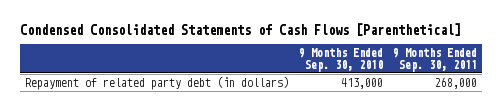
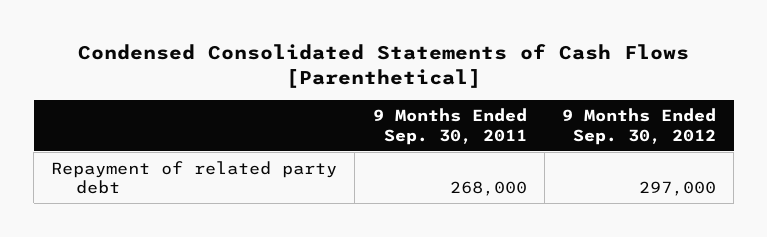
[298,47,383,72] 9 Months Ended Sep. 30, 2010 -> none
none -> [562,108,717,145] 9 Months Ended Sep. 30, 2012
[24,75,289,90] Repayment of related party debt (in dollars) -> [51,160,338,195] Repayment of related party debt

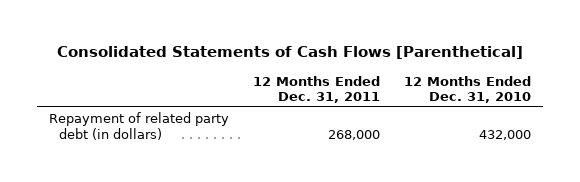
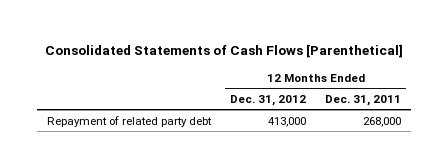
[403,75,531,104] 12 Months Ended Dec. 31, 2010 -> none
none -> [229,94,306,106] Dec. 31, 2012
[49,112,230,140] Repayment of related party debt (in dollars) -> [46,115,212,127] Repayment of related party debt

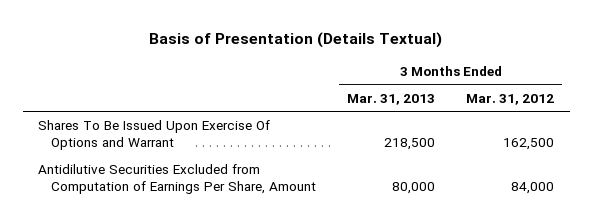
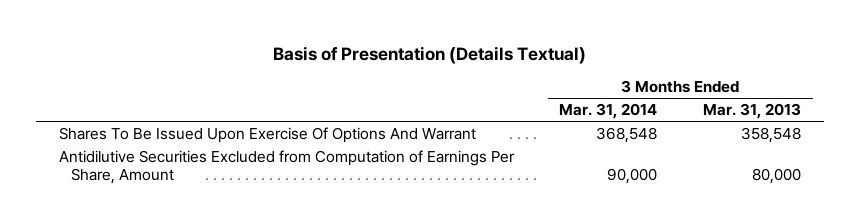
[466,93,555,105] Mar. 31, 2012 -> none
none -> [559,103,658,120] Mar. 31, 2014
[38,120,271,151] Shares To Be Issued Upon Exercise Of Options and Warrant -> [58,127,476,144] Shares To Be Issued Upon Exercise Of Options And Warrant
[383,138,435,151] 218,500 -> [741,127,802,144] 358,548

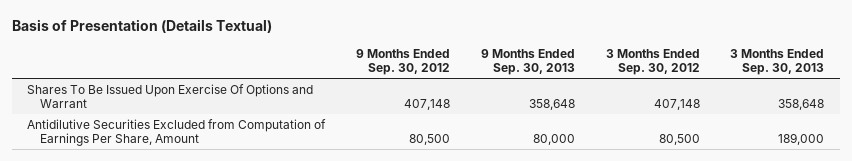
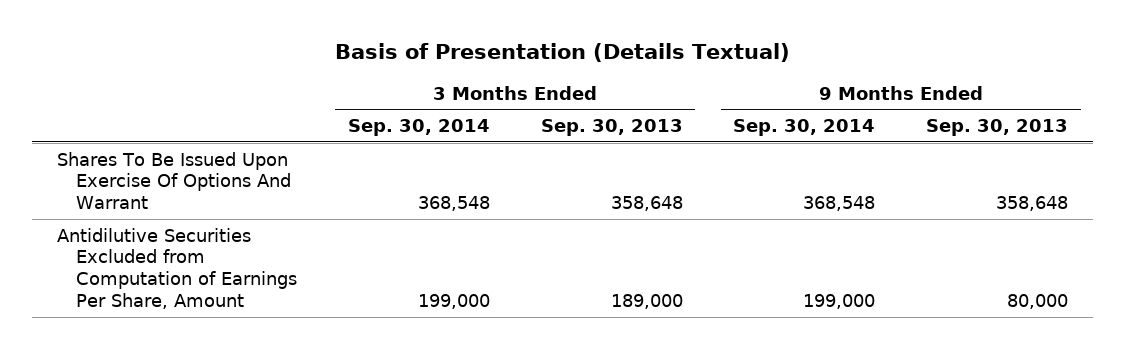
[356,49,451,76] 9 Months Ended Sep. 30, 2012 -> none
[605,49,700,76] 3 Months Ended Sep. 30, 2012 -> none
none -> [348,119,491,137] Sep. 30, 2014
none -> [733,119,876,137] Sep. 30, 2014
[27,83,314,109] Shares To Be Issued Upon Exercise Of Options and Warrant -> [56,151,292,210] Shares To Be Issued Upon Exercise Of Options And Warrant

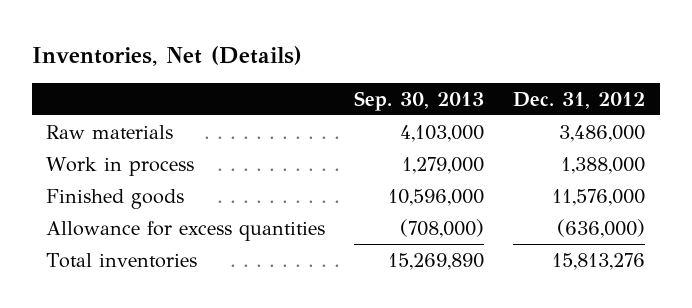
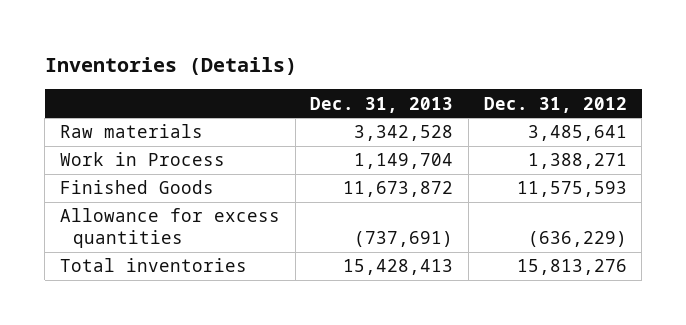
[31,46,302,67] Inventories, Net (Details) -> [44,56,297,75] Inventories (Details)
[354,90,485,111] Sep. 30, 2013 -> none
none -> [310,96,454,113] Dec. 31, 2013
[559,124,646,142] 3,486,000 -> [527,125,627,142] 3,485,641
[46,156,195,176] Work in process -> [59,152,225,167] Work in Process
[561,156,646,174] 1,388,000 -> [527,153,627,170] 1,388,271
[46,188,185,209] Finished goods -> [59,180,214,195] Finished Goods
[552,188,646,206] 11,576,000 -> [516,181,627,198] 11,575,593
[557,218,646,238] (636,000) -> [527,231,627,248] (636,229)

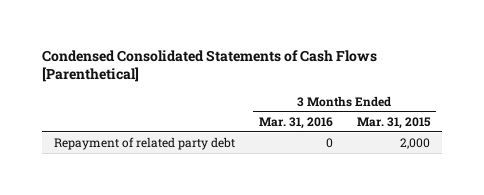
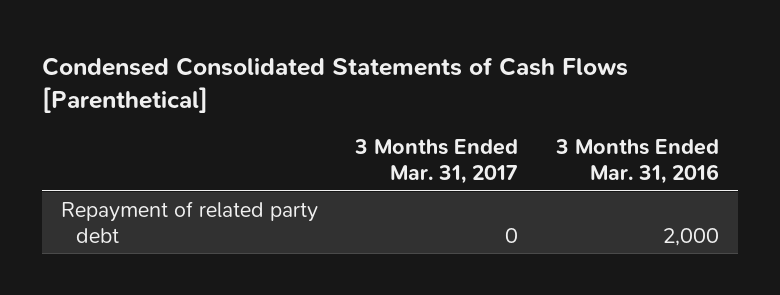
[356,116,431,129] Mar. 31, 2015 -> none
none -> [354,139,519,185] 3 Months Ended Mar. 31, 2017
[325,138,333,149] 0 -> [663,227,720,246] 2,000

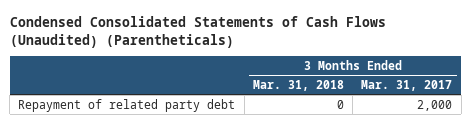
[41,56,628,114] Condensed Consolidated Statements of Cash Flows [Parenthetical] -> [9,16,386,49] Condensed Consolidated Statements of Cash Flows (Unaudited) (Parentheticals)
[555,139,720,185] 3 Months Ended Mar. 31, 2016 -> none
none -> [252,80,344,92] Mar. 31, 2018
[505,227,519,243] 0 -> [417,99,453,111] 2,000

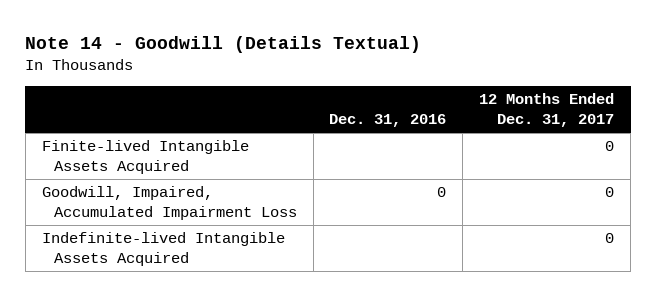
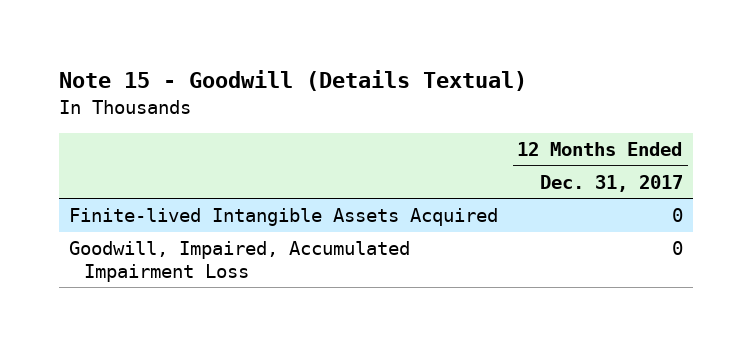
[25,36,422,54] Note 14 - Goodwill (Details Textual) -> [58,70,527,92] Note 15 - Goodwill (Details Textual)
[329,114,447,128] Dec. 31, 2016 -> none
[41,232,285,267] Indefinite-lived Intangible Assets Acquired -> none

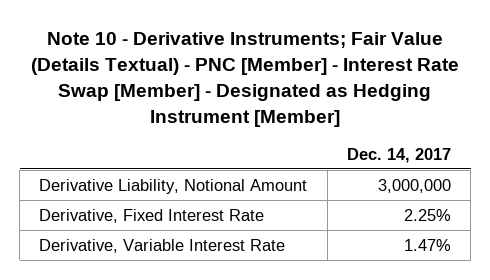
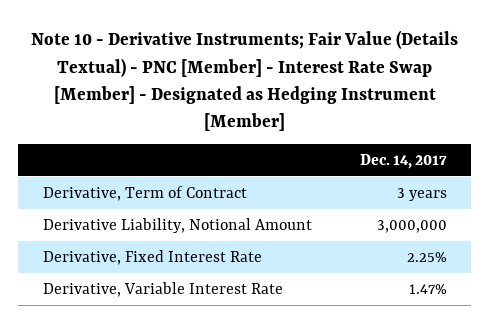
none -> [42,185,247,201] Derivative, Term of Contract

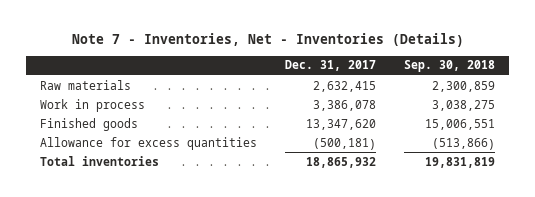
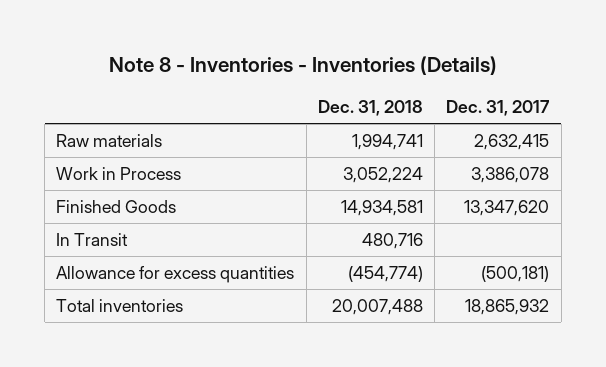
[71,33,464,48] Note 7 - Inventories, Net - Inventories (Details) -> [108,55,497,75] Note 8 - Inventories - Inventories (Details)
[404,60,496,73] Sep. 30, 2018 -> none
none -> [317,99,423,116] Dec. 31, 2018
[40,98,146,112] Work in process -> [56,167,182,181] Work in Process
[40,117,139,131] Finished goods -> [56,200,177,214] Finished Goods
none -> [56,233,129,247] In Transit

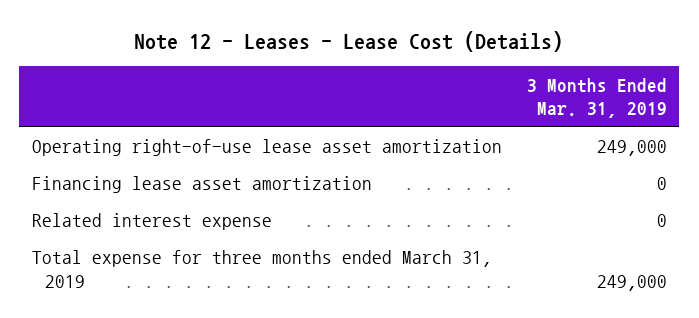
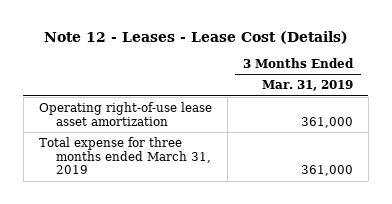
[31,176,372,194] Financing lease asset amortization -> none
[31,213,272,231] Related interest expense -> none
[596,140,667,157] 249,000 -> [300,116,353,128] 361,000
[596,274,667,291] 249,000 -> [300,165,353,177] 361,000

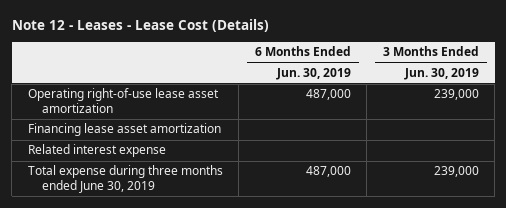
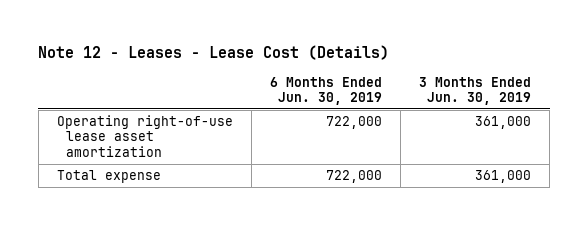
[27,123,221,137] Financing lease asset amortization -> none
[27,144,166,158] Related interest expense -> none
[305,89,351,101] 487,000 -> [325,115,382,129] 722,000
[433,89,479,101] 239,000 -> [474,115,531,129] 361,000
[27,165,223,194] Total expense during three months ended June 30, 2019 -> [56,169,161,183] Total expense
[305,166,351,178] 487,000 -> [325,169,382,183] 722,000
[433,166,479,178] 239,000 -> [474,169,531,183] 361,000

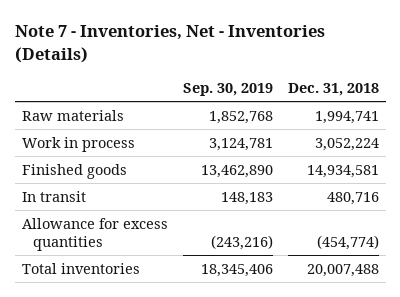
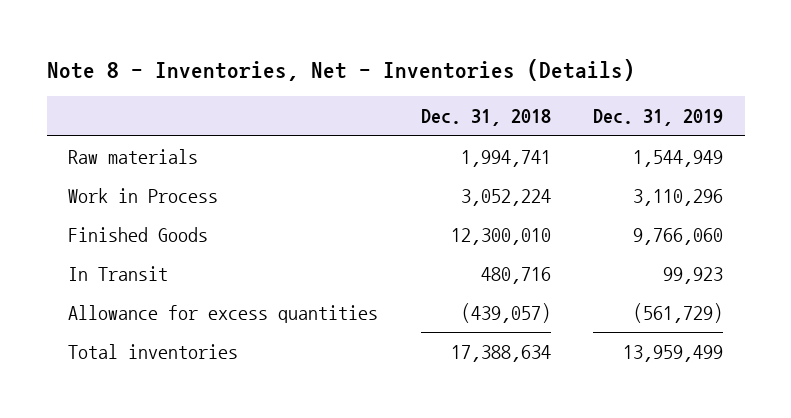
[14,25,325,63] Note 7 - Inventories, Net - Inventories (Details) -> [46,58,635,81] Note 8 - Inventories, Net - Inventories (Details)
[182,82,273,96] Sep. 30, 2019 -> none
none -> [593,109,724,127] Dec. 31, 2019
[21,136,135,152] Work in process -> [68,187,219,203] Work in Process
[21,163,127,179] Finished goods -> [68,226,209,242] Finished Goods
[306,164,379,178] 14,934,581 -> [450,227,551,245] 12,300,010
[21,190,86,202] In transit -> [68,265,169,281] In Transit
[316,234,379,250] (454,774) -> [460,302,551,323] (439,057)
[306,263,379,277] 20,007,488 -> [450,344,551,362] 17,388,634

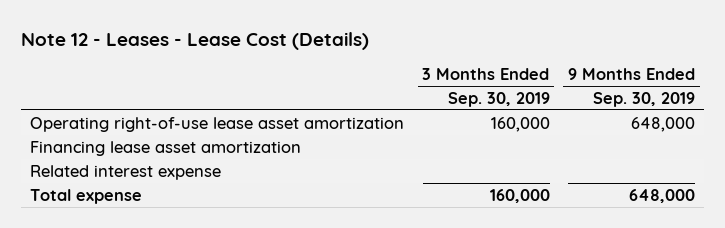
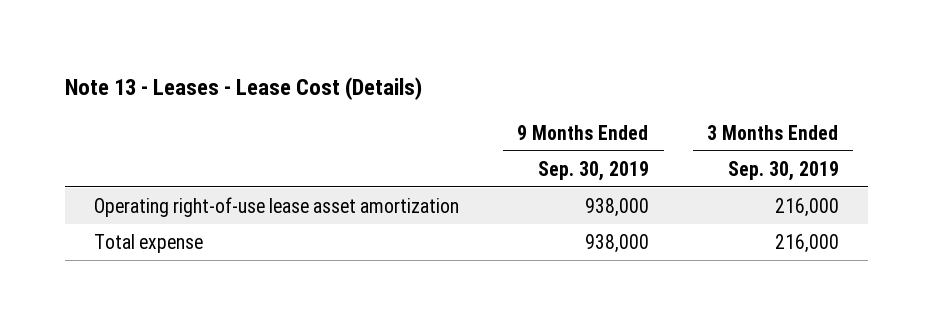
[20,32,369,51] Note 12 - Leases - Lease Cost (Details) -> [64,77,422,101] Note 13 - Leases - Lease Cost (Details)
[30,140,302,156] Financing lease asset amortization -> none
[30,164,222,180] Related interest expense -> none
[490,116,550,132] 160,000 -> [774,197,839,217] 216,000
[631,116,696,132] 648,000 -> [584,197,649,217] 938,000
[489,188,550,203] 160,000 -> [774,233,839,253] 216,000
[629,188,696,203] 648,000 -> [584,233,649,253] 938,000

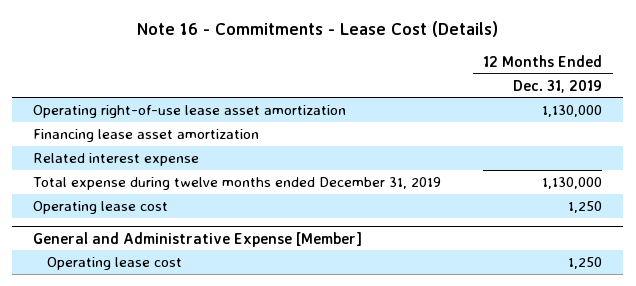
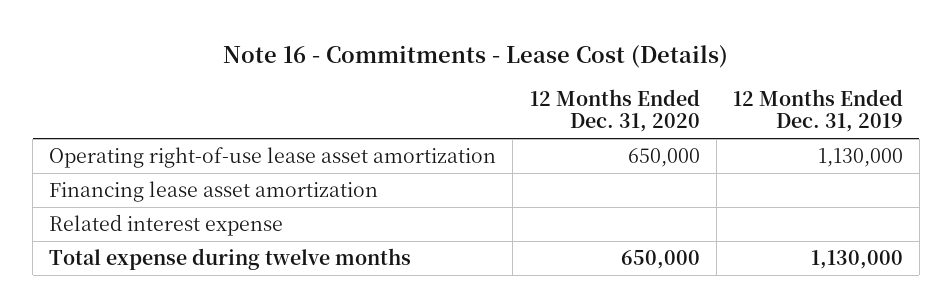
none -> [529,88,700,133] 12 Months Ended Dec. 31, 2020
[33,200,169,214] Operating lease cost -> none
[33,231,363,247] General and Administrative Expense [Member] -> none
[46,256,182,270] Operating lease cost -> none
[33,176,442,190] Total expense during twelve months ended December 31, 2019 -> [49,247,412,270] Total expense during twelve months

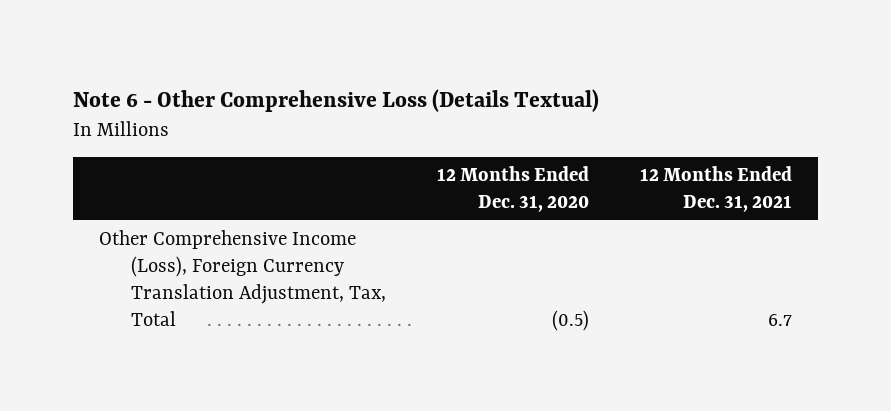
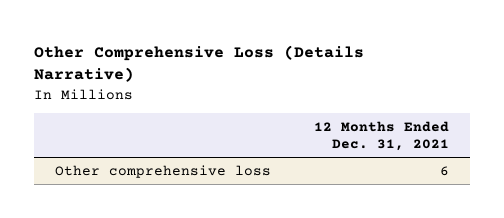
[73,88,600,112] Note 6 - Other Comprehensive Loss (Details Textual) -> [33,44,364,83] Other Comprehensive Loss (Details Narrative)
[437,166,590,213] 12 Months Ended Dec. 31, 2020 -> none
[98,229,387,327] Other Comprehensive Income (Loss), Foreign Currency Translation Adjustment, Tax, Total -> [55,165,272,179] Other comprehensive loss
[768,314,793,327] 6.7 -> [439,166,449,177] 6

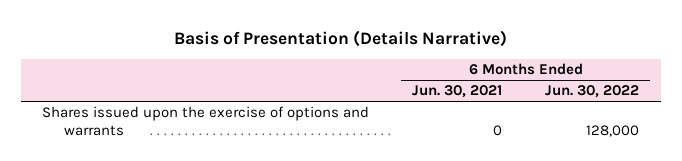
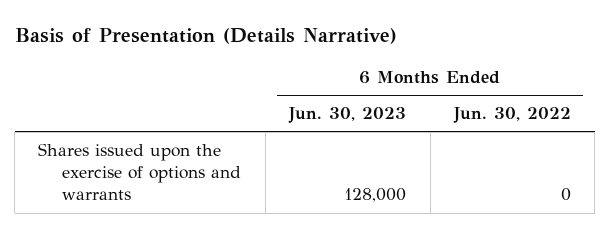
[412,85,503,99] Jun. 30, 2021 -> none
none -> [288,107,407,124] Jun. 30, 2023
[586,124,640,137] 128,000 -> [560,188,571,202] 0

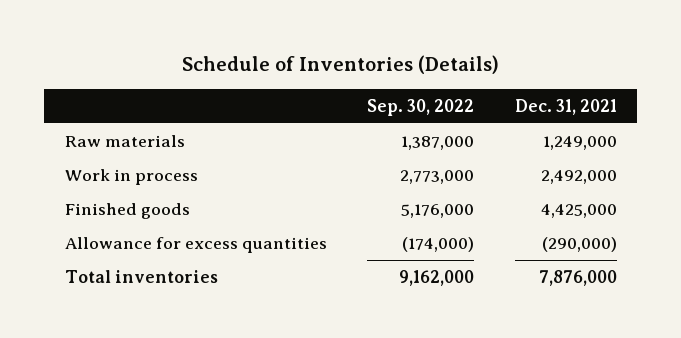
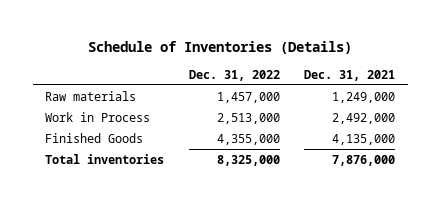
[367,98,475,116] Sep. 30, 2022 -> none
none -> [188,69,280,81] Dec. 31, 2022
[64,236,327,253] Allowance for excess quantities -> none
[64,168,198,185] Work in process -> [45,111,151,122] Work in Process
[64,202,190,219] Finished goods -> [45,132,144,143] Finished Goods
[540,203,617,218] 4,425,000 -> [332,133,396,145] 4,135,000

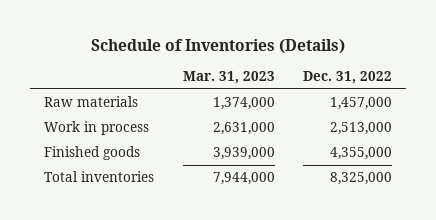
[304,69,396,81] Dec. 31, 2021 -> none
none -> [182,71,275,85] Mar. 31, 2023
[45,111,151,122] Work in Process -> [44,121,150,136] Work in process
[45,132,144,143] Finished Goods -> [44,146,141,161] Finished goods

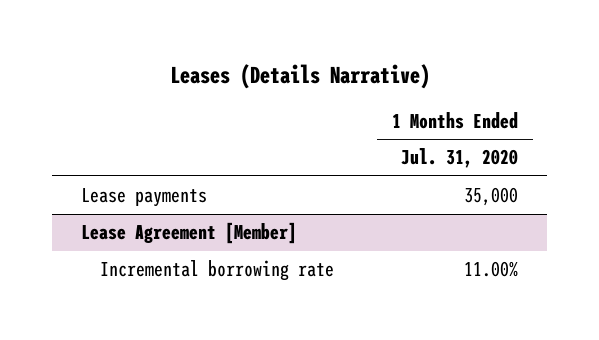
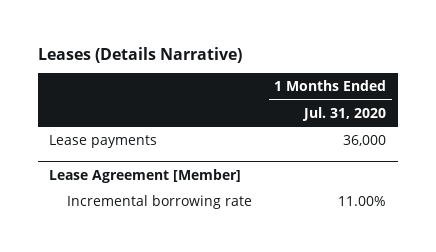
[463,187,518,207] 35,000 -> [343,135,387,147] 36,000

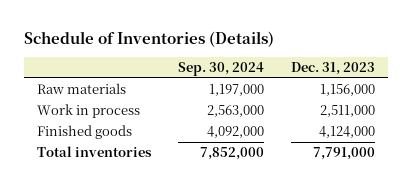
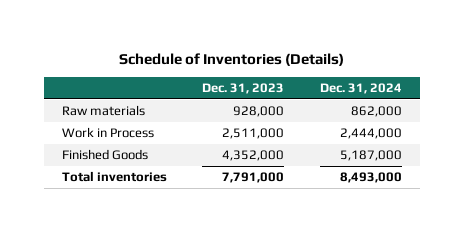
[178,62,265,77] Sep. 30, 2024 -> none
none -> [319,82,402,94] Dec. 31, 2024
[319,84,375,97] 1,156,000 -> [233,106,285,118] 928,000
[37,104,141,119] Work in process -> [61,127,154,139] Work in Process
[37,125,133,140] Finished goods -> [61,149,148,161] Finished Goods
[318,126,375,139] 4,124,000 -> [222,150,285,162] 4,352,000

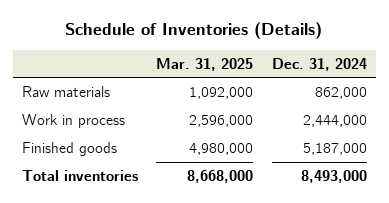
[202,82,285,94] Dec. 31, 2023 -> none
none -> [156,57,254,71] Mar. 31, 2025
[61,127,154,139] Work in Process -> [22,113,126,128] Work in process
[61,149,148,161] Finished Goods -> [22,141,118,156] Finished goods

